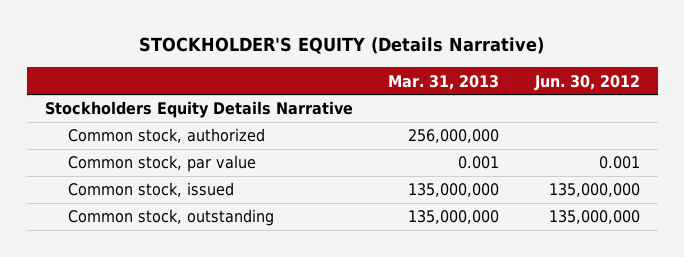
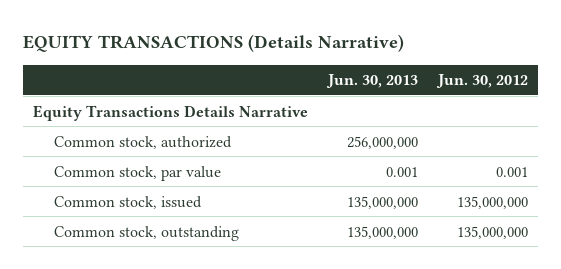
[139,37,545,55] STOCKHOLDER'S EQUITY (Details Narrative) -> [23,34,405,53] EQUITY TRANSACTIONS (Details Narrative)
[388,74,500,90] Mar. 31, 2013 -> none
none -> [326,74,419,89] Jun. 30, 2013
[44,101,353,119] Stockholders Equity Details Narrative -> [33,104,309,121] Equity Transactions Details Narrative

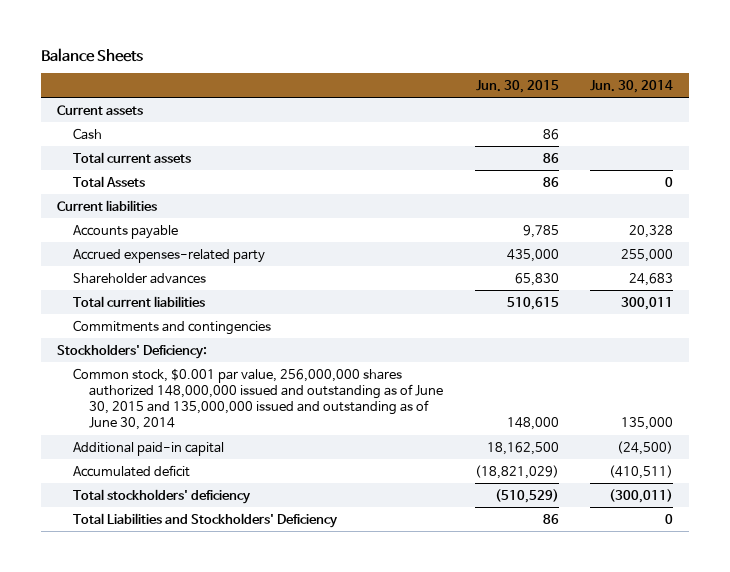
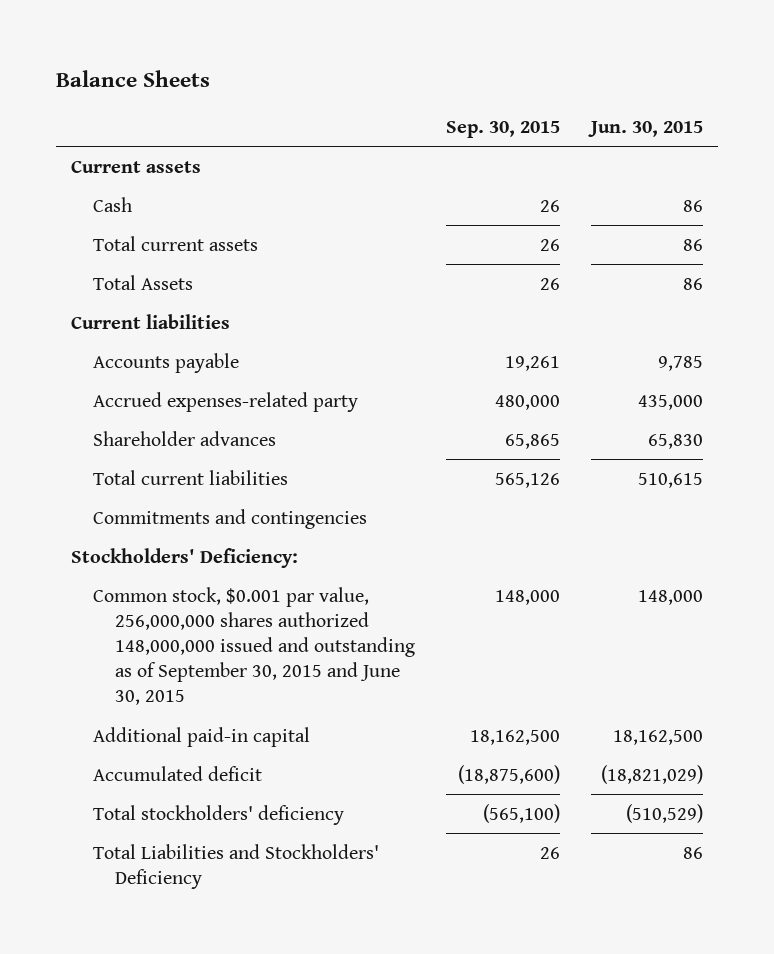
[590,79,674,93] Jun. 30, 2014 -> none
none -> [445,120,560,138] Sep. 30, 2015
[73,367,444,431] Common stock, $0.001 par value, 256,000,000 shares authorized 148,000,000 issued and outstanding as of June 30, 2015 and 135,000,000 issued and outstanding as of June 30, 2014 -> [93,586,415,706] Common stock, $0.001 par value, 256,000,000 shares authorized 148,000,000 issued and outstanding as of September 30, 2015 and June 30, 2015

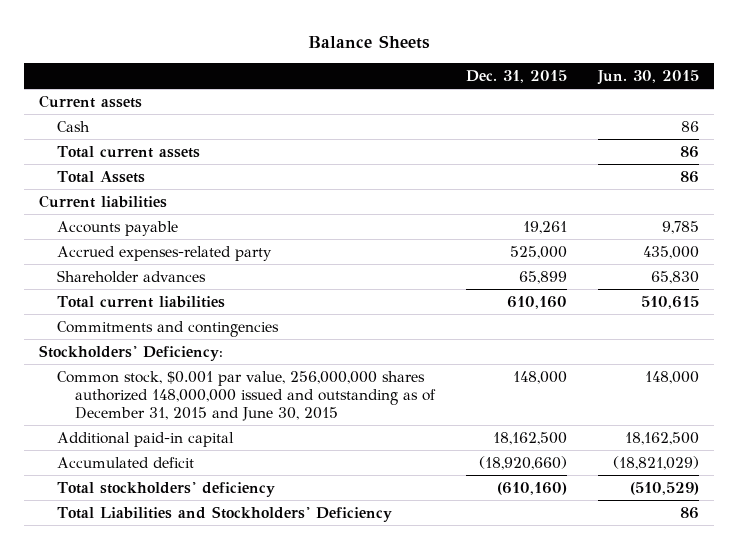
[445,120,560,138] Sep. 30, 2015 -> none
none -> [465,70,567,84] Dec. 31, 2015
[93,586,415,706] Common stock, $0.001 par value, 256,000,000 shares authorized 148,000,000 issued and outstanding as of September 30, 2015 and June 30, 2015 -> [57,370,437,421] Common stock, $0.001 par value, 256,000,000 shares authorized 148,000,000 issued and outstanding as of December 31, 2015 and June 30, 2015

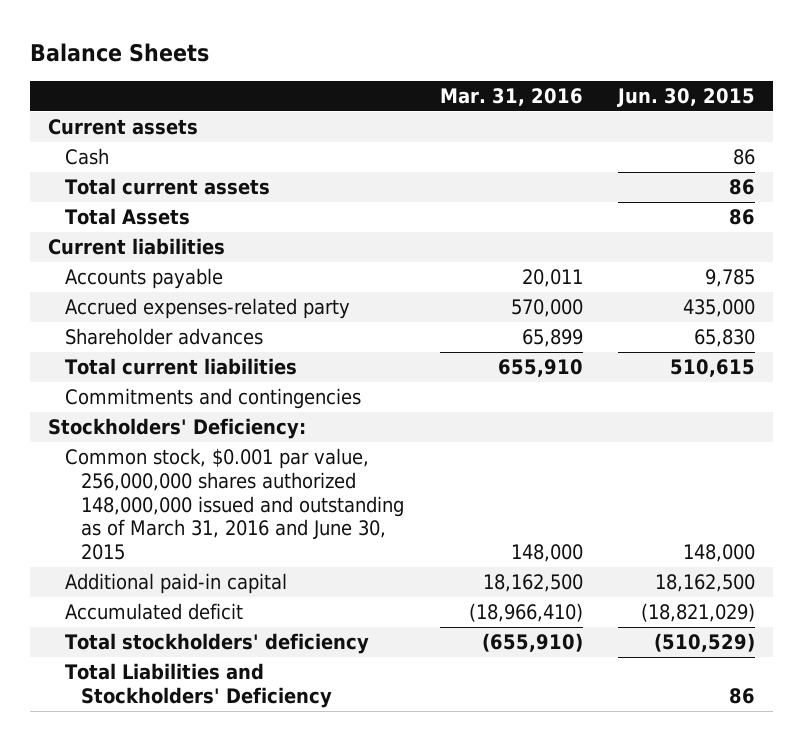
[465,70,567,84] Dec. 31, 2015 -> none
none -> [439,87,583,106] Mar. 31, 2016
[57,370,437,421] Common stock, $0.001 par value, 256,000,000 shares authorized 148,000,000 issued and outstanding as of December 31, 2015 and June 30, 2015 -> [64,448,405,560] Common stock, $0.001 par value, 256,000,000 shares authorized 148,000,000 issued and outstanding as of March 31, 2016 and June 30, 2015

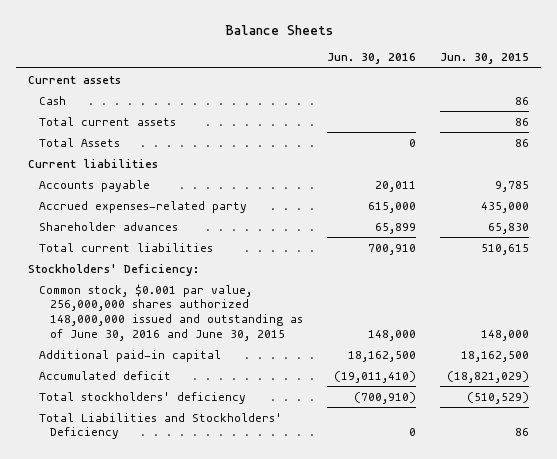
[439,87,583,106] Mar. 31, 2016 -> none
none -> [327,53,417,65] Jun. 30, 2016
[64,388,361,410] Commitments and contingencies -> none
[64,448,405,560] Common stock, $0.001 par value, 256,000,000 shares authorized 148,000,000 issued and outstanding as of March 31, 2016 and June 30, 2015 -> [39,283,304,341] Common stock, $0.001 par value, 256,000,000 shares authorized 148,000,000 issued and outstanding as of June 30, 2016 and June 30, 2015

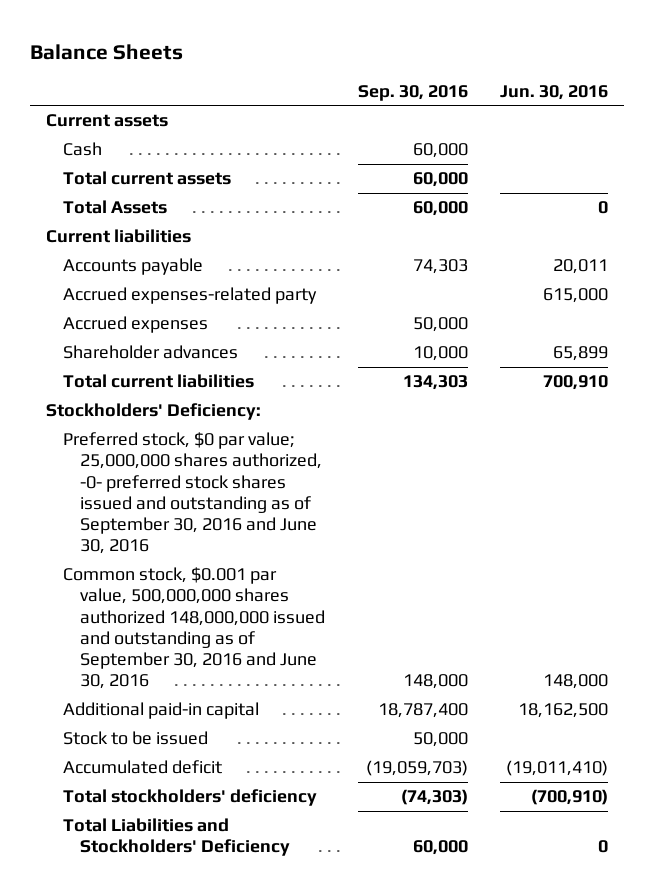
[440,53,530,65] Jun. 30, 2015 -> none
none -> [357,84,468,101] Sep. 30, 2016
none -> [63,316,209,334] Accrued expenses
none -> [63,432,323,555] Preferred stock, $0 par value; 25,000,000 shares authorized, -0- preferred stock shares issued and outstanding as of September 30, 2016 and June 30, 2016
[39,283,304,341] Common stock, $0.001 par value, 256,000,000 shares authorized 148,000,000 issued and outstanding as of June 30, 2016 and June 30, 2015 -> [63,567,326,690] Common stock, $0.001 par value, 500,000,000 shares authorized 148,000,000 issued and outstanding as of September 30, 2016 and June 30, 2016
none -> [63,731,209,746] Stock to be issued

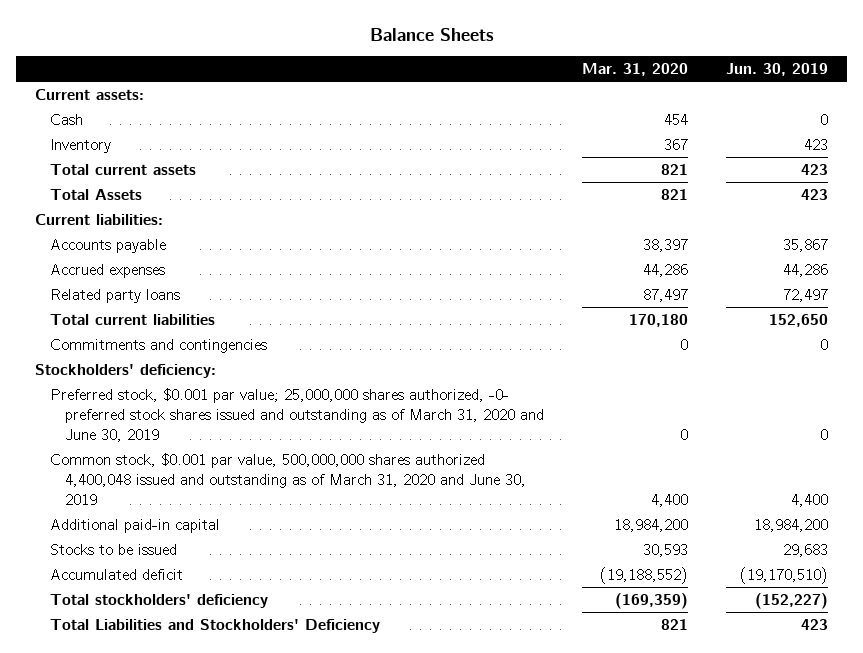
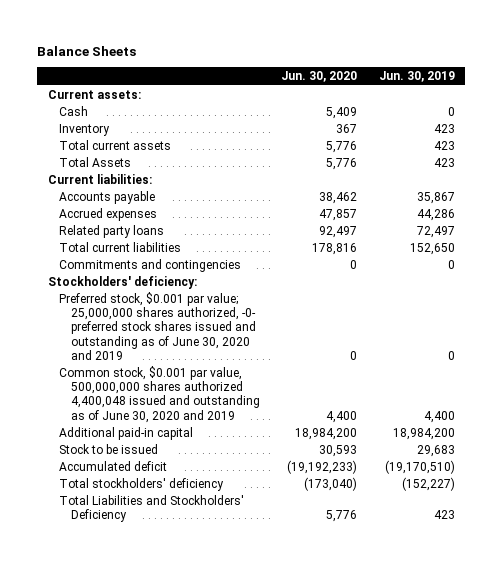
[581,63,688,77] Mar. 31, 2020 -> none
none -> [281,71,358,83] Jun. 30, 2020
[50,387,544,442] Preferred stock, $0.001 par value; 25,000,000 shares authorized, -0- preferred stock shares issued and outstanding as of March 31, 2020 and June 30, 2019 -> [59,291,256,360] Preferred stock, $0.001 par value; 25,000,000 shares authorized, -0- preferred stock shares issued and outstanding as of June 30, 2020 and 2019
[50,452,526,505] Common stock, $0.001 par value, 500,000,000 shares authorized 4,400,048 issued and outstanding as of March 31, 2020 and June 30, 2019 -> [59,365,260,423] Common stock, $0.001 par value, 500,000,000 shares authorized 4,400,048 issued and outstanding as of June 30, 2020 and 2019
[50,543,178,555] Stocks to be issued -> [59,443,159,454] Stock to be issued

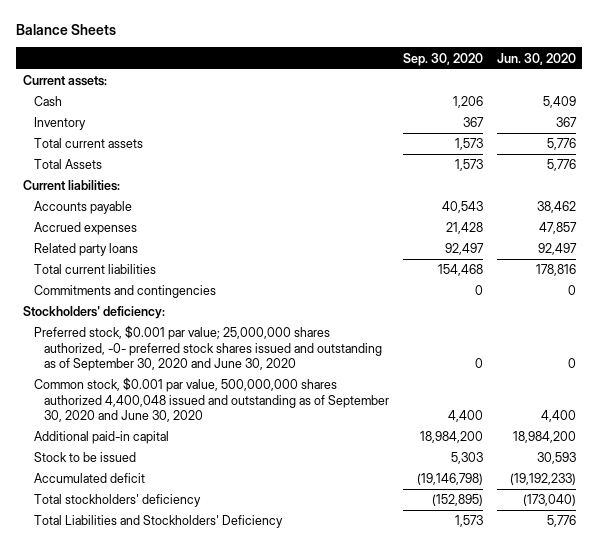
[378,71,455,83] Jun. 30, 2019 -> none
none -> [403,52,484,66] Sep. 30, 2020
[59,291,256,360] Preferred stock, $0.001 par value; 25,000,000 shares authorized, -0- preferred stock shares issued and outstanding as of June 30, 2020 and 2019 -> [33,325,383,372] Preferred stock, $0.001 par value; 25,000,000 shares authorized, -0- preferred stock shares issued and outstanding as of September 30, 2020 and June 30, 2020
[59,365,260,423] Common stock, $0.001 par value, 500,000,000 shares authorized 4,400,048 issued and outstanding as of June 30, 2020 and 2019 -> [33,377,390,423] Common stock, $0.001 par value, 500,000,000 shares authorized 4,400,048 issued and outstanding as of September 30, 2020 and June 30, 2020

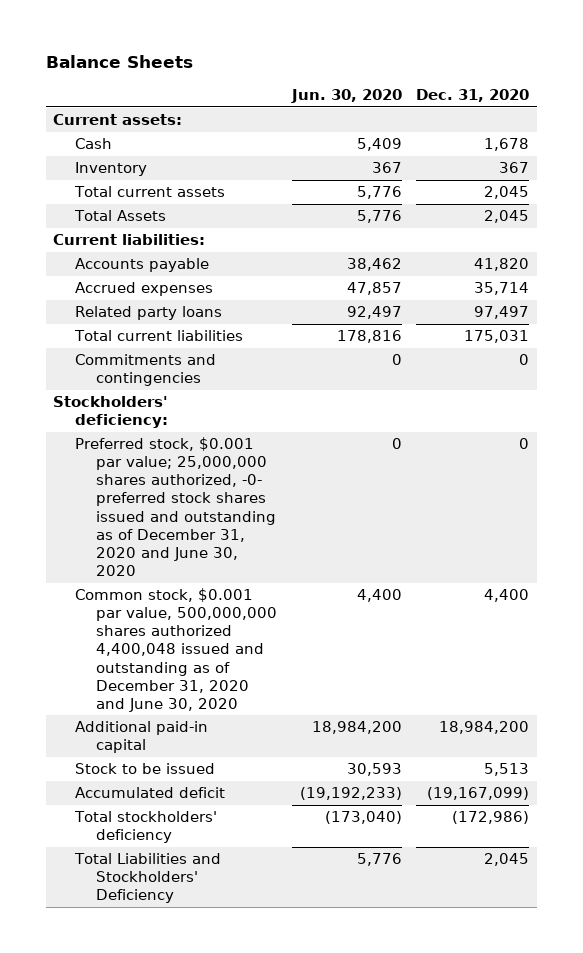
[403,52,484,66] Sep. 30, 2020 -> none
none -> [416,89,530,103] Dec. 31, 2020
[33,325,383,372] Preferred stock, $0.001 par value; 25,000,000 shares authorized, -0- preferred stock shares issued and outstanding as of September 30, 2020 and June 30, 2020 -> [74,437,277,576] Preferred stock, $0.001 par value; 25,000,000 shares authorized, -0- preferred stock shares issued and outstanding as of December 31, 2020 and June 30, 2020
[33,377,390,423] Common stock, $0.001 par value, 500,000,000 shares authorized 4,400,048 issued and outstanding as of September 30, 2020 and June 30, 2020 -> [74,588,278,712] Common stock, $0.001 par value, 500,000,000 shares authorized 4,400,048 issued and outstanding as of December 31, 2020 and June 30, 2020

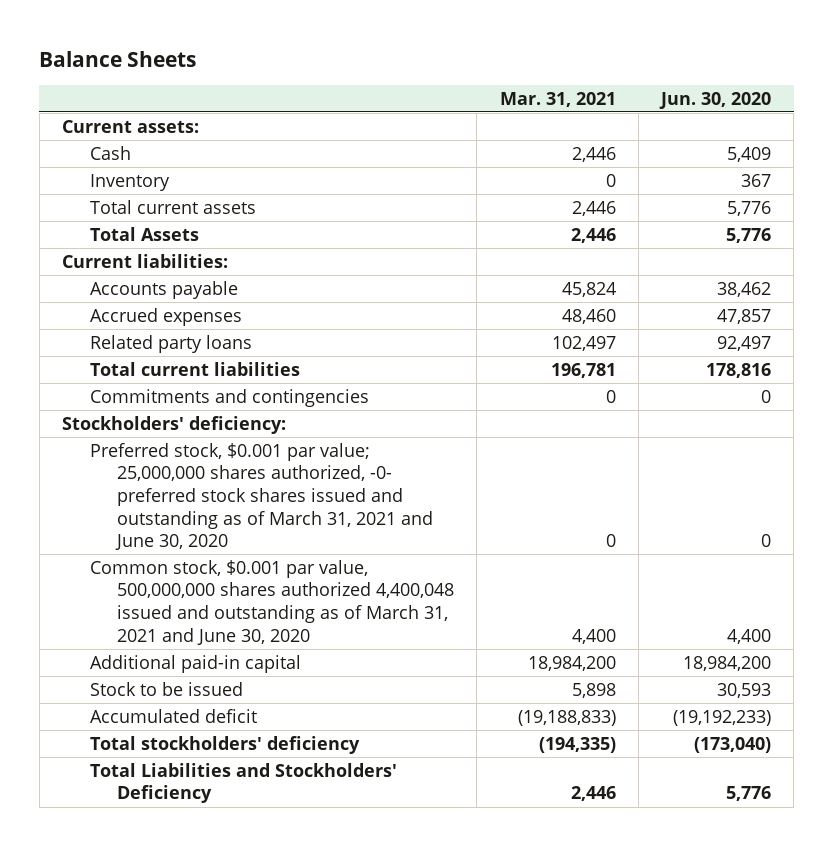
[416,89,530,103] Dec. 31, 2020 -> none
none -> [499,91,616,107] Mar. 31, 2021
[74,437,277,576] Preferred stock, $0.001 par value; 25,000,000 shares authorized, -0- preferred stock shares issued and outstanding as of December 31, 2020 and June 30, 2020 -> [89,442,434,551] Preferred stock, $0.001 par value; 25,000,000 shares authorized, -0- preferred stock shares issued and outstanding as of March 31, 2021 and June 30, 2020
[74,588,278,712] Common stock, $0.001 par value, 500,000,000 shares authorized 4,400,048 issued and outstanding as of December 31, 2020 and June 30, 2020 -> [89,559,455,645] Common stock, $0.001 par value, 500,000,000 shares authorized 4,400,048 issued and outstanding as of March 31, 2021 and June 30, 2020

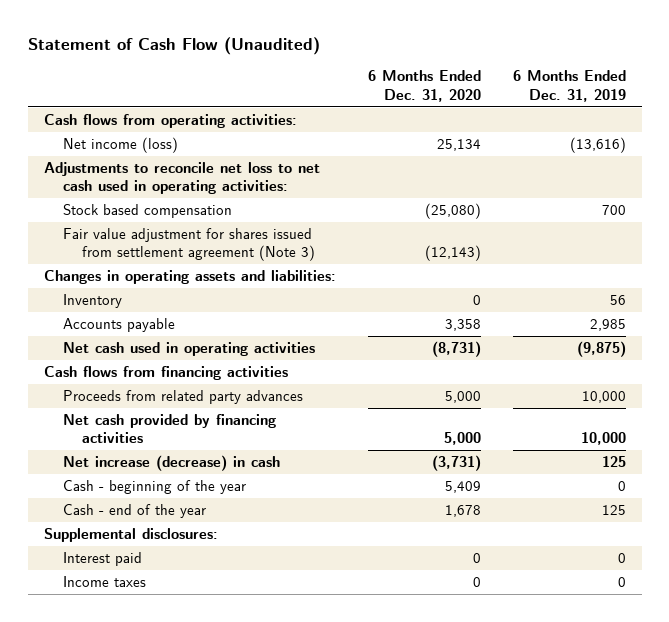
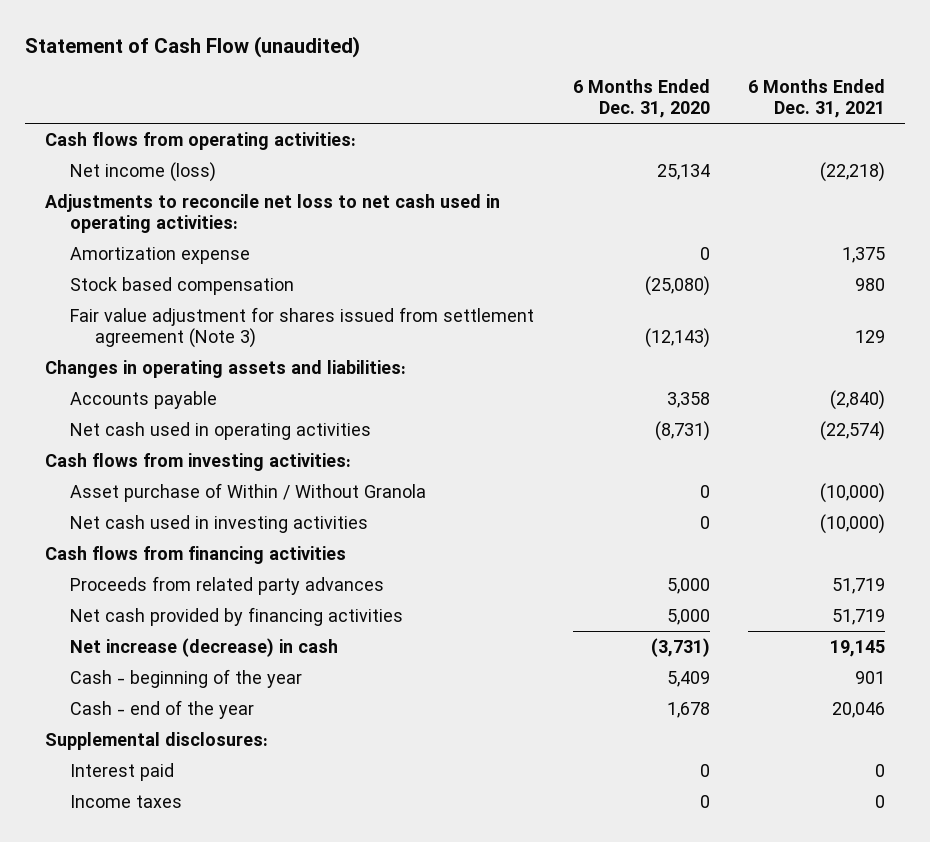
[27,37,320,56] Statement of Cash Flow (Unaudited) -> [25,36,361,59] Statement of Cash Flow (unaudited)
[512,70,626,102] 6 Months Ended Dec. 31, 2019 -> none
none -> [748,79,886,119] 6 Months Ended Dec. 31, 2021
none -> [70,246,251,264] Amortization expense
[62,293,122,308] Inventory -> none
none -> [44,452,351,471] Cash flows from investing activities:
none -> [70,482,427,502] Asset purchase of Within / Without Granola
none -> [70,514,369,533] Net cash used in investing activities

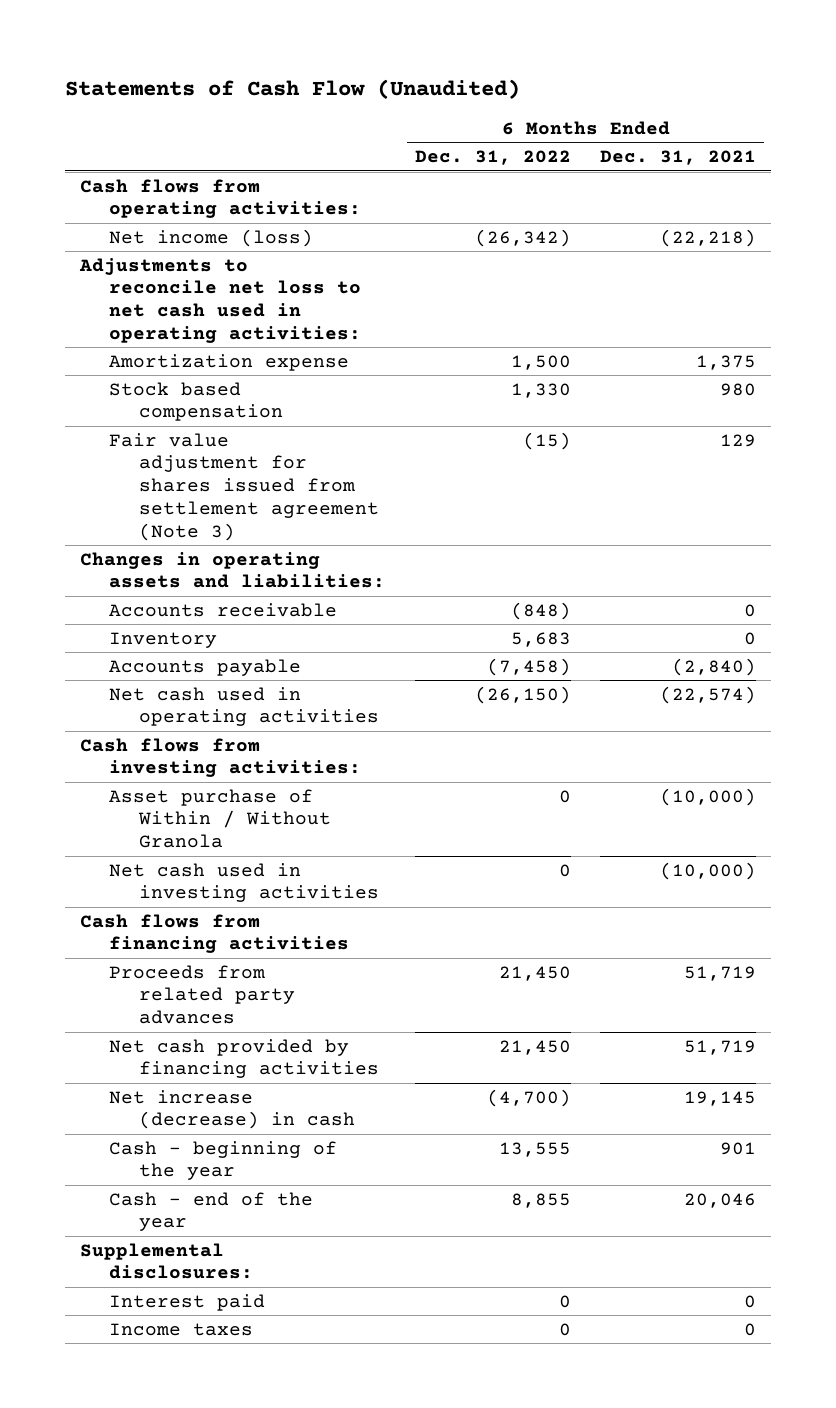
[25,36,361,59] Statement of Cash Flow (unaudited) -> [65,79,521,100] Statements of Cash Flow (Unaudited)
[572,79,710,119] 6 Months Ended Dec. 31, 2020 -> none
none -> [414,150,571,166] Dec. 31, 2022
none -> [109,602,338,617] Accounts receivable
none -> [109,631,218,648] Inventory

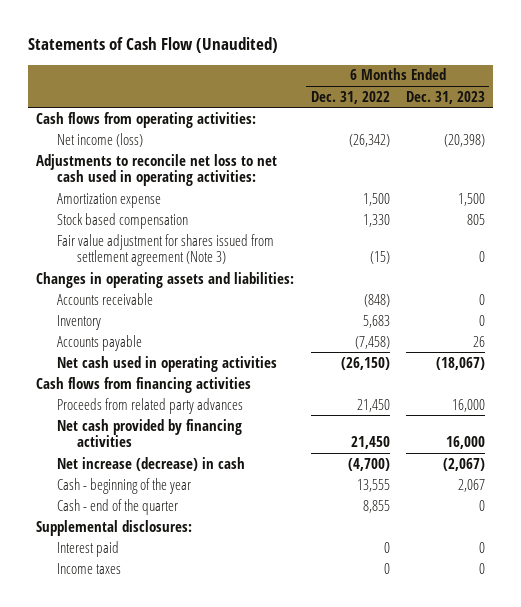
[600,150,757,166] Dec. 31, 2021 -> none
none -> [405,90,485,104] Dec. 31, 2023
[79,737,362,778] Cash flows from investing activities: -> none
[109,788,331,849] Asset purchase of Within / Without Granola -> none
[109,862,379,903] Net cash used in investing activities -> none
[109,1191,314,1232] Cash - end of the year -> [56,498,178,515] Cash - end of the quarter

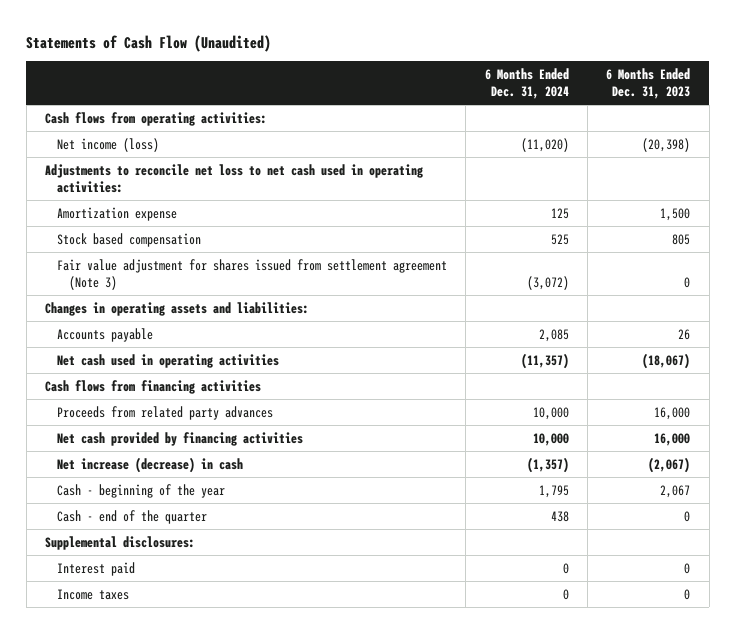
[310,90,390,104] Dec. 31, 2022 -> none
none -> [484,67,569,100] 6 Months Ended Dec. 31, 2024
[56,292,153,305] Accounts receivable -> none
[56,314,101,330] Inventory -> none

